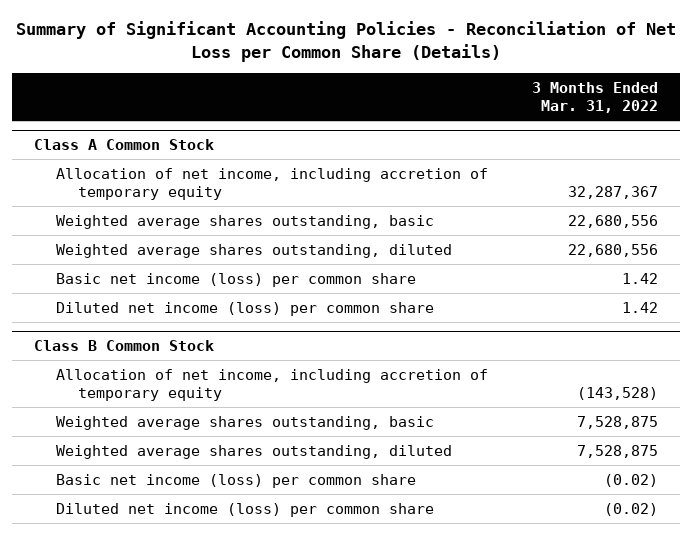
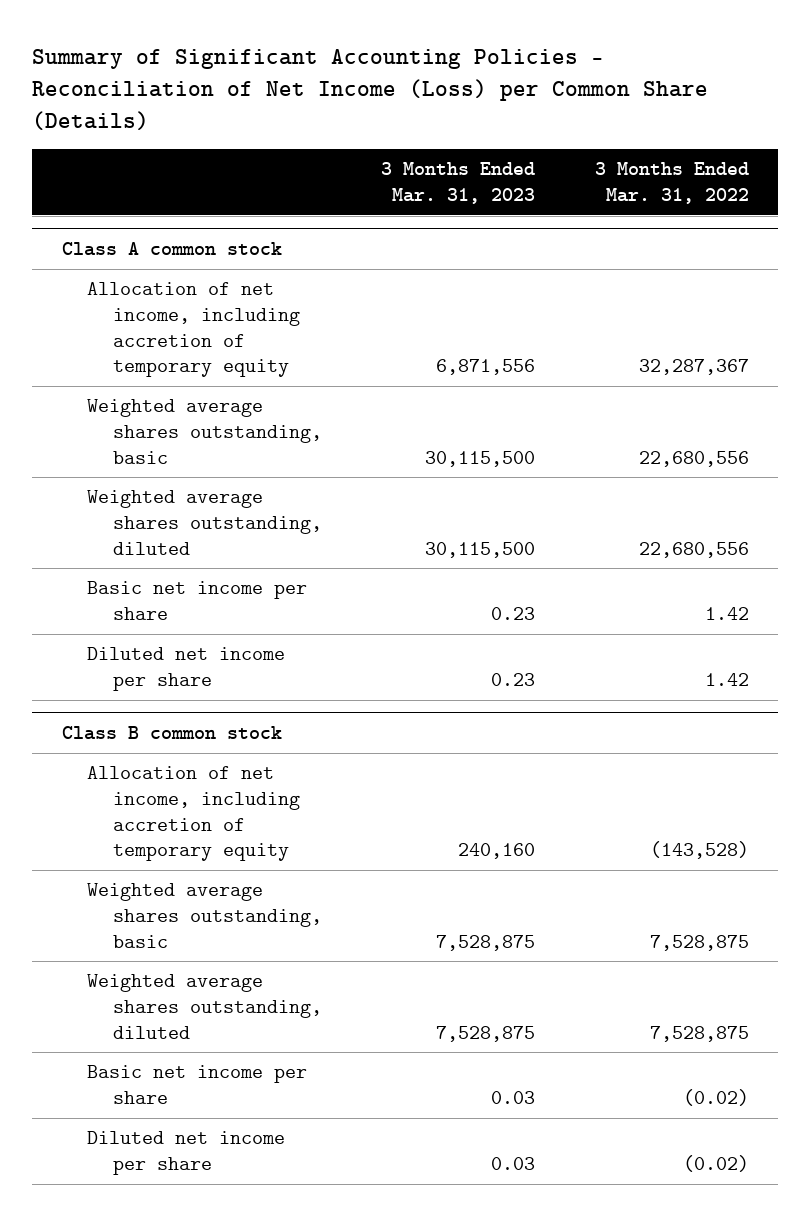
[15,20,676,62] Summary of Significant Accounting Policies - Reconciliation of Net Loss per Common Share (Details) -> [32,49,709,131] Summary of Significant Accounting Policies - Reconciliation of Net Income (Loss) per Common Share (Details)
none -> [381,162,536,204] 3 Months Ended Mar. 31, 2023
[34,139,215,151] Class A Common Stock -> [61,242,282,257] Class A common stock
[55,272,416,287] Basic net income (loss) per common share -> [87,581,308,620] Basic net income per share
[55,301,434,316] Diluted net income (loss) per common share -> [87,647,286,691] Diluted net income per share
[34,340,215,352] Class B Common Stock -> [61,726,282,741] Class B common stock
[55,473,416,488] Basic net income (loss) per common share -> [87,1065,308,1104] Basic net income per share
[55,502,434,517] Diluted net income (loss) per common share -> [87,1131,286,1175] Diluted net income per share

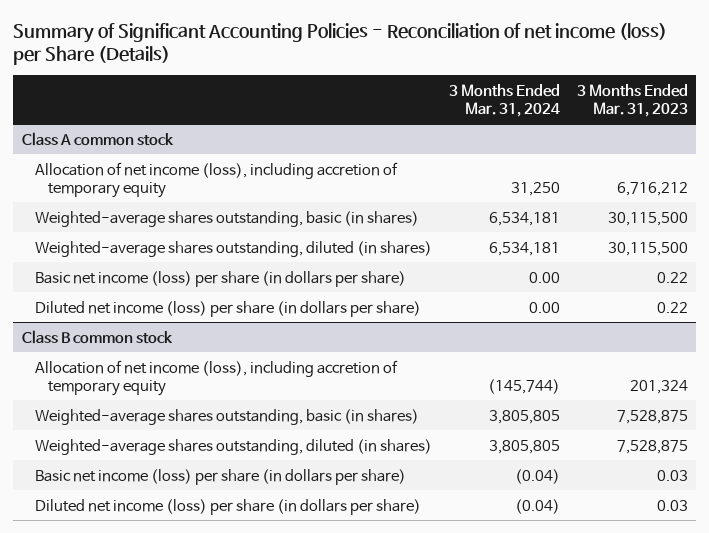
[32,49,709,131] Summary of Significant Accounting Policies - Reconciliation of Net Income (Loss) per Common Share (Details) -> [13,22,668,66] Summary of Significant Accounting Policies - Reconciliation of net income (loss) per Share (Details)
[594,162,749,204] 3 Months Ended Mar. 31, 2022 -> none
none -> [448,83,560,117] 3 Months Ended Mar. 31, 2024
[87,282,300,378] Allocation of net income, including accretion of temporary equity -> [34,161,398,198] Allocation of net income (loss), including accretion of temporary equity
[436,359,536,376] 6,871,556 -> [616,181,688,196] 6,716,212
[87,399,322,464] Weighted average shares outstanding, basic -> [34,210,419,227] Weighted-average shares outstanding, basic (in shares)
[87,490,322,555] Weighted average shares outstanding, diluted -> [34,240,432,257] Weighted-average shares outstanding, diluted (in shares)
[87,581,308,620] Basic net income per share -> [34,270,406,287] Basic net income (loss) per share (in dollars per share)
[491,606,536,620] 0.23 -> [656,271,688,283] 0.22
[87,647,286,691] Diluted net income per share -> [34,300,421,317] Diluted net income (loss) per share (in dollars per share)
[491,672,536,686] 0.23 -> [656,301,688,313] 0.22
[87,766,300,862] Allocation of net income, including accretion of temporary equity -> [34,359,398,396] Allocation of net income (loss), including accretion of temporary equity
[458,843,536,860] 240,160 -> [629,379,688,394] 201,324
[87,883,322,948] Weighted average shares outstanding, basic -> [34,408,419,425] Weighted-average shares outstanding, basic (in shares)
[87,974,322,1039] Weighted average shares outstanding, diluted -> [34,438,432,455] Weighted-average shares outstanding, diluted (in shares)
[87,1065,308,1104] Basic net income per share -> [34,468,406,485] Basic net income (loss) per share (in dollars per share)
[87,1131,286,1175] Diluted net income per share -> [34,498,421,515] Diluted net income (loss) per share (in dollars per share)

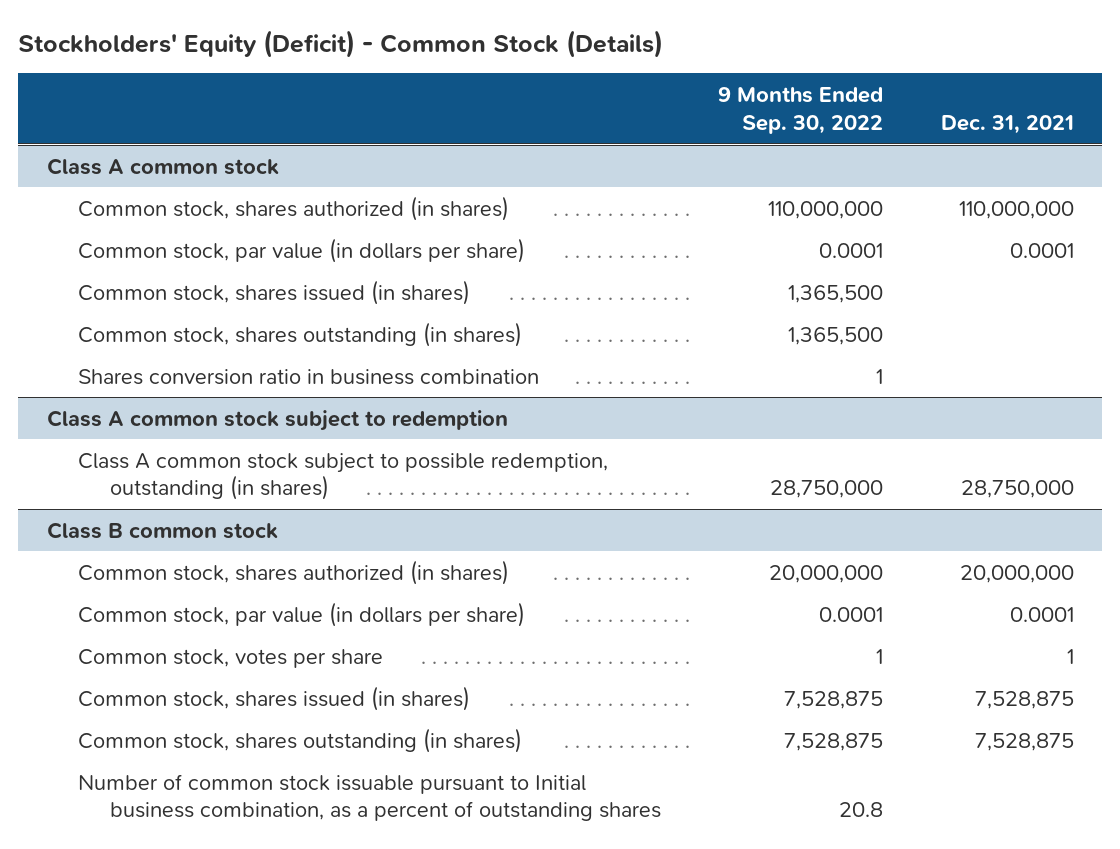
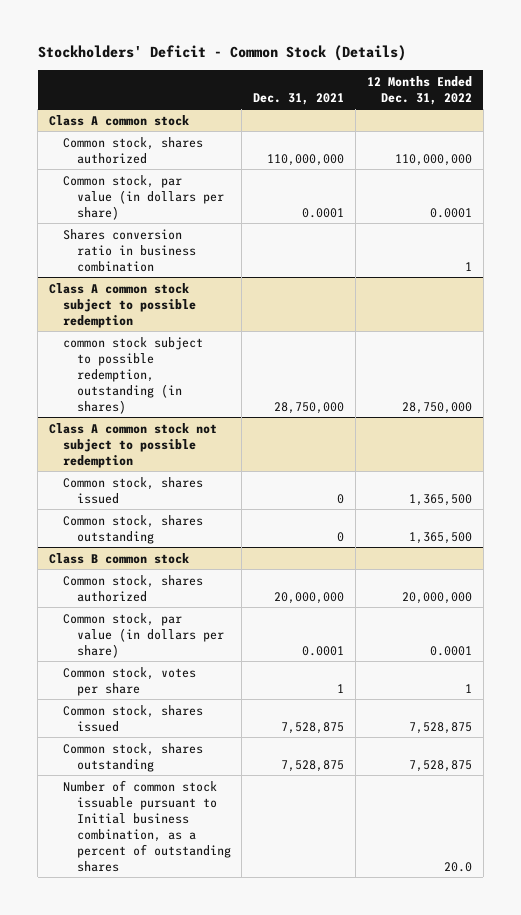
[17,29,663,58] Stockholders' Equity (Deficit) - Common Stock (Details) -> [37,45,406,62] Stockholders' Deficit - Common Stock (Details)
[718,86,884,134] 9 Months Ended Sep. 30, 2022 -> none
none -> [366,75,472,105] 12 Months Ended Dec. 31, 2022
[78,195,510,221] Common stock, shares authorized (in shares) -> [62,136,203,164] Common stock, shares authorized
[78,279,471,305] Common stock, shares issued (in shares) -> none
[78,321,523,347] Common stock, shares outstanding (in shares) -> none
[46,409,508,431] Class A common stock subject to redemption -> [49,282,196,328] Class A common stock subject to possible redemption
[78,452,609,501] Class A common stock subject to possible redemption, outstanding (in shares) -> [62,336,203,414] common stock subject to possible redemption, outstanding (in shares)
none -> [49,422,218,468] Class A common stock not subject to possible redemption
none -> [62,476,203,504] Common stock, shares issued
none -> [62,514,203,544] Common stock, shares outstanding
[78,559,510,585] Common stock, shares authorized (in shares) -> [62,574,203,602] Common stock, shares authorized
[78,685,471,711] Common stock, shares issued (in shares) -> [62,704,203,732] Common stock, shares issued
[78,727,523,753] Common stock, shares outstanding (in shares) -> [62,742,203,772] Common stock, shares outstanding

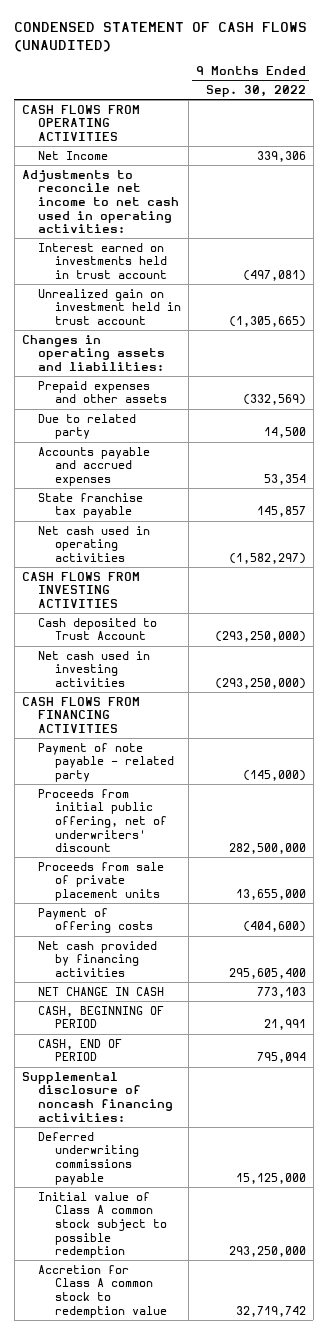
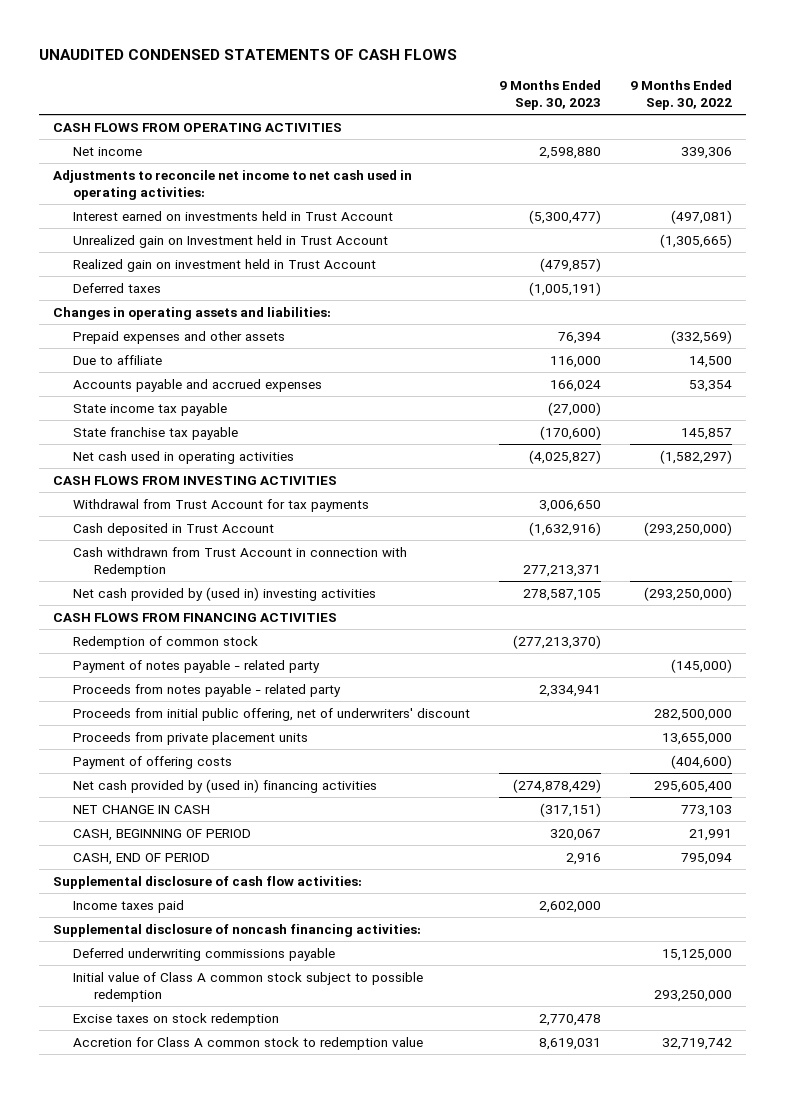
[14,22,308,52] CONDENSED STATEMENT OF CASH FLOWS (UNAUDITED) -> [39,48,458,60] UNAUDITED CONDENSED STATEMENTS OF CASH FLOWS
none -> [499,80,602,110] 9 Months Ended Sep. 30, 2023
[38,150,109,160] Net Income -> [73,146,143,156] Net income
[38,242,168,280] Interest earned on investments held in trust account -> [73,210,394,221] Interest earned on investments held in Trust Account
[38,288,182,326] Unrealized gain on investment held in trust account -> [73,234,389,248] Unrealized gain on Investment held in Trust Account
none -> [73,258,377,272] Realized gain on investment held in Trust Account
none -> [73,282,162,293] Deferred taxes
[38,413,137,440] Due to related party -> [73,354,163,365] Due to affiliate
none -> [73,402,228,416] State income tax payable
none -> [73,498,370,512] Withdrawal from Trust Account for tax payments
[38,617,158,641] Cash deposited to Trust Account -> [73,522,275,536] Cash deposited in Trust Account
none -> [73,546,408,577] Cash withdrawn from Trust Account in connection with Redemption
[38,650,151,688] Net cash used in investing activities -> [73,586,377,601] Net cash provided by (used in) investing activities
none -> [73,635,259,649] Redemption of common stock
[38,742,175,783] Payment of note payable - related party -> [73,659,321,673] Payment of notes payable - related party
none -> [73,683,342,697] Proceeds from notes payable - related party
[38,861,165,902] Proceeds from sale of private placement units -> [73,731,309,745] Proceeds from private placement units
[38,940,158,978] Net cash provided by financing activities -> [73,778,378,793] Net cash provided by (used in) financing activities
none -> [53,875,363,889] Supplemental disclosure of cash flow activities:
none -> [73,899,185,913] Income taxes paid
none -> [73,1012,280,1026] Excise taxes on stock redemption

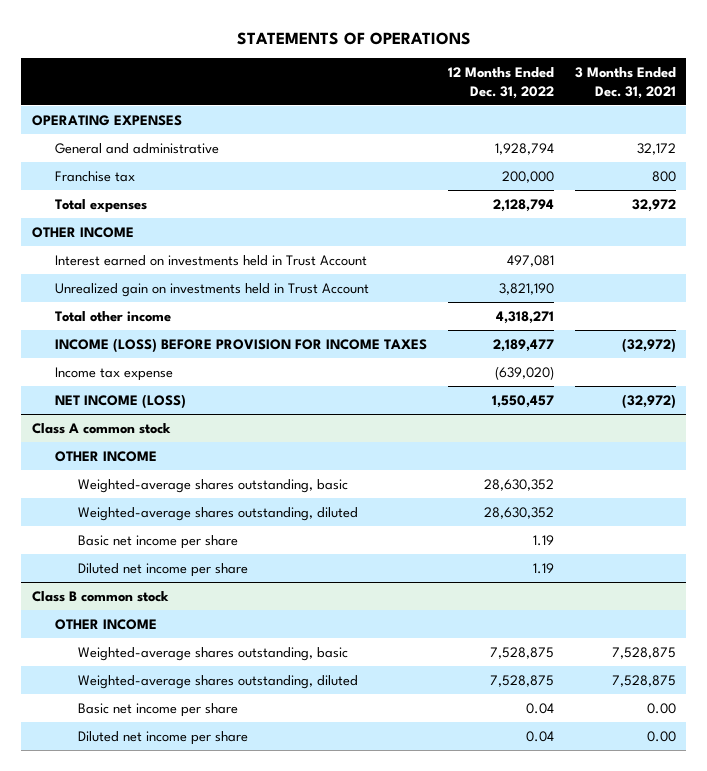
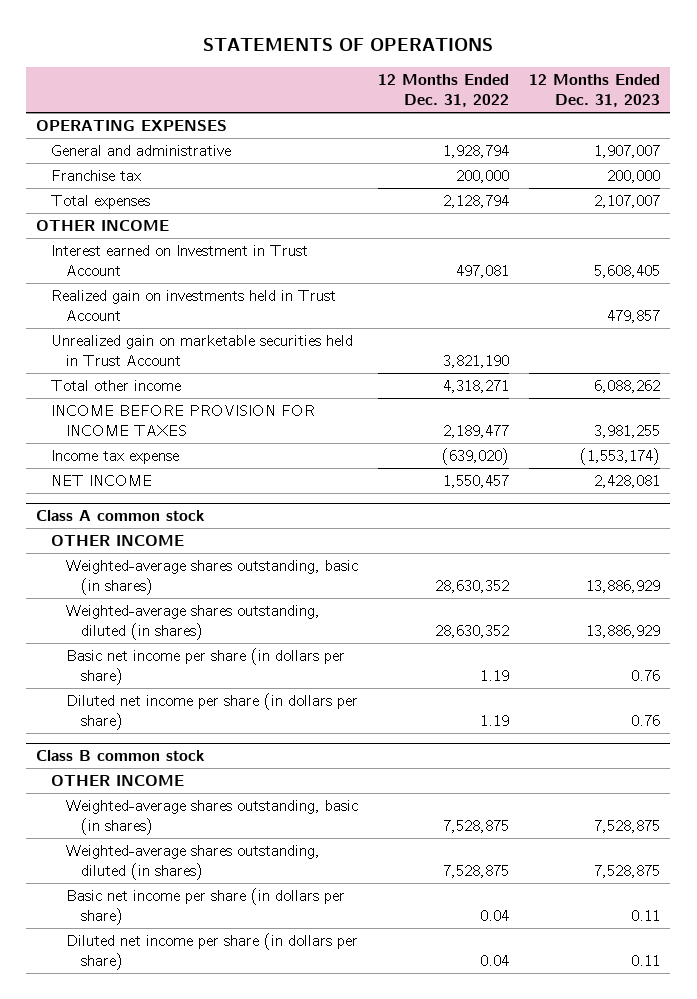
[574,67,676,99] 3 Months Ended Dec. 31, 2021 -> none
none -> [529,73,661,107] 12 Months Ended Dec. 31, 2023
[54,254,367,266] Interest earned on investments held in Trust Account -> [51,244,309,277] Interest earned on Investment in Trust Account
none -> [51,289,337,322] Realized gain on investments held in Trust Account
[54,282,369,297] Unrealized gain on investments held in Trust Account -> [51,334,354,367] Unrealized gain on marketable securities held in Trust Account
[54,337,427,353] INCOME (LOSS) BEFORE PROVISION FOR INCOME TAXES -> [51,404,316,437] INCOME BEFORE PROVISION FOR INCOME TAXES
[54,393,186,409] NET INCOME (LOSS) -> [51,474,153,486] NET INCOME
[77,478,348,493] Weighted-average shares outstanding, basic -> [66,559,359,596] Weighted-average shares outstanding, basic (in shares)
[77,506,358,521] Weighted-average shares outstanding, diluted -> [66,604,321,641] Weighted-average shares outstanding, diluted (in shares)
[77,534,238,549] Basic net income per share -> [66,647,346,686] Basic net income per share (in dollars per share)
[77,562,248,577] Diluted net income per share -> [66,692,359,731] Diluted net income per share (in dollars per share)
[77,646,348,661] Weighted-average shares outstanding, basic -> [66,799,359,836] Weighted-average shares outstanding, basic (in shares)
[77,674,358,689] Weighted-average shares outstanding, diluted -> [66,844,321,881] Weighted-average shares outstanding, diluted (in shares)
[77,702,238,717] Basic net income per share -> [66,887,346,926] Basic net income per share (in dollars per share)
[77,730,248,745] Diluted net income per share -> [66,932,359,971] Diluted net income per share (in dollars per share)

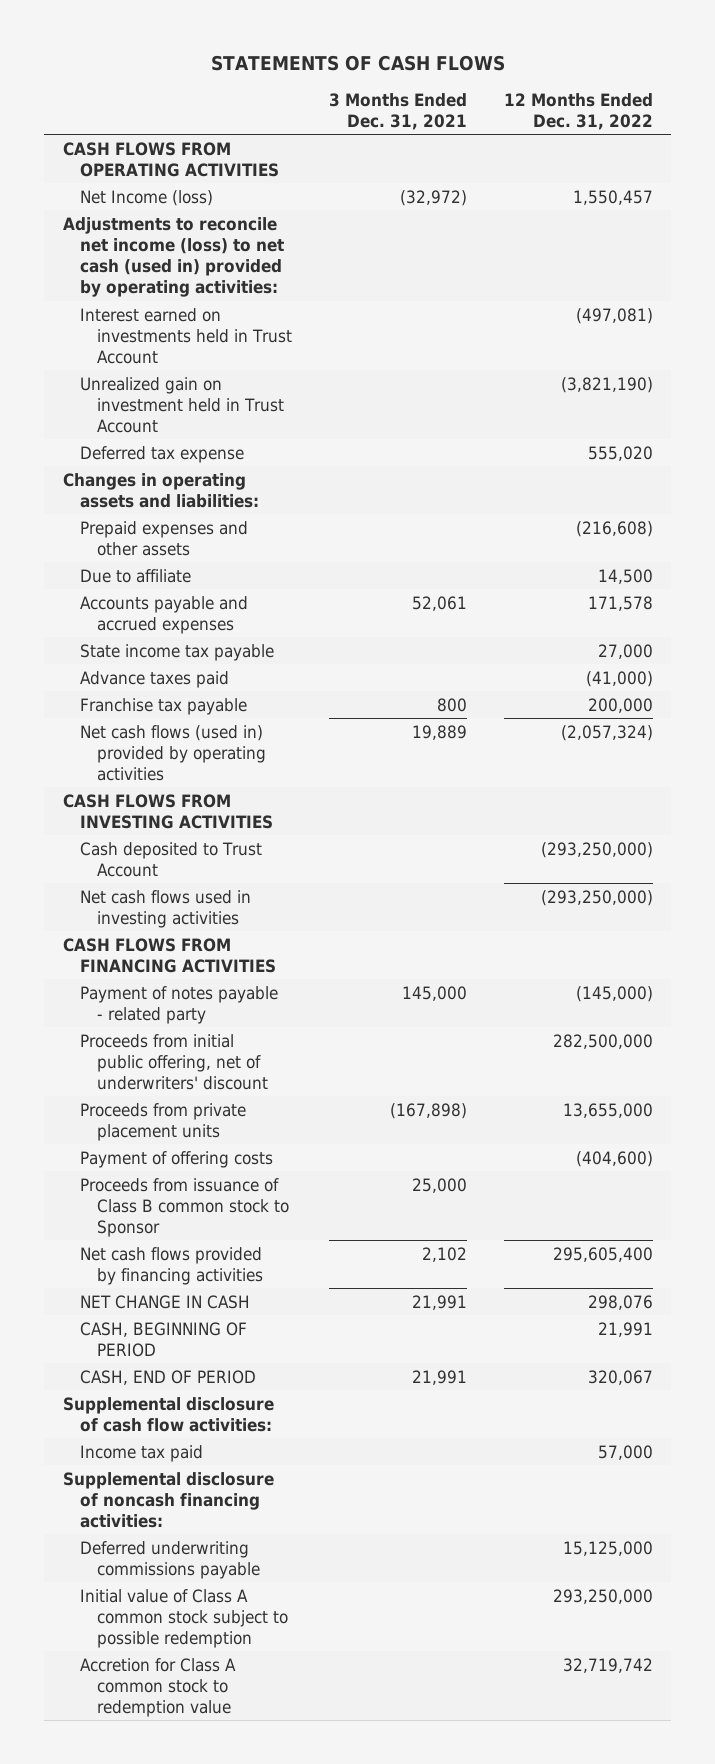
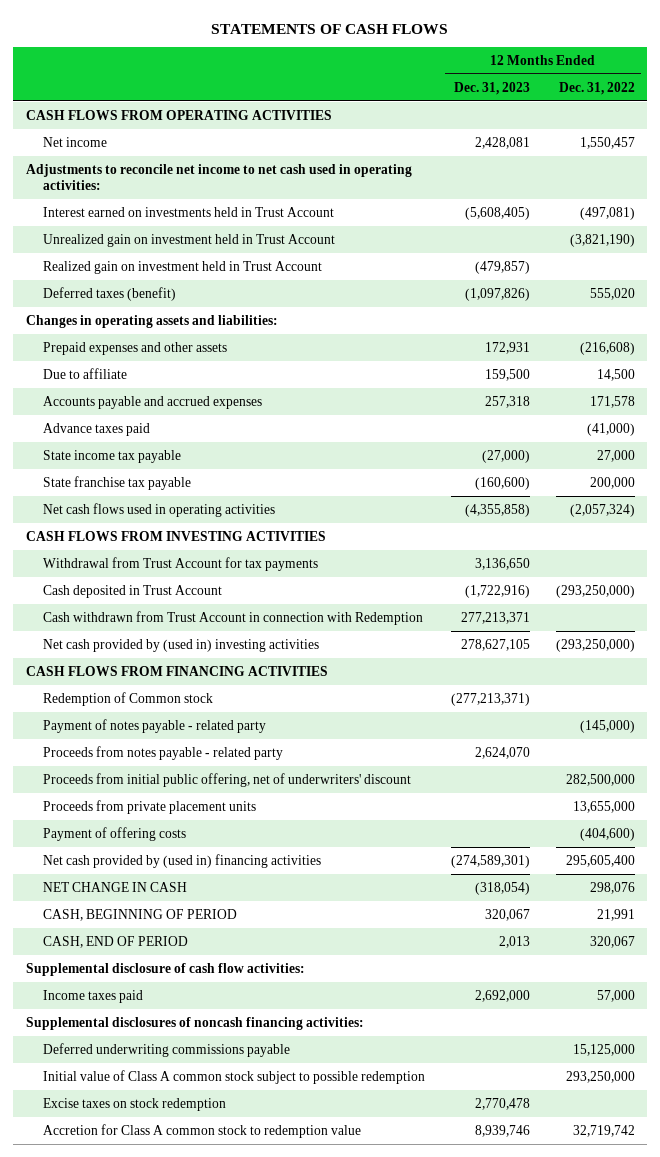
[328,92,467,130] 3 Months Ended Dec. 31, 2021 -> none
none -> [454,81,531,95] Dec. 31, 2023
[79,189,213,206] Net Income (loss) -> [43,136,108,147] Net income
[62,216,284,298] Adjustments to reconcile net income (loss) to net cash (used in) provided by operating activities: -> [25,163,412,190] Adjustments to reconcile net income to net cash used in operating activities:
none -> [43,260,323,274] Realized gain on investment held in Trust Account
[79,445,244,463] Deferred tax expense -> [43,286,177,301] Deferred taxes (benefit)
[79,643,274,661] State income tax payable -> [43,449,182,463] State income tax payable
[79,697,247,715] Franchise tax payable -> [43,475,192,490] State franchise tax payable
[79,724,266,781] Net cash flows (used in) provided by operating activities -> [43,502,276,517] Net cash flows used in operating activities
none -> [43,556,319,571] Withdrawal from Trust Account for tax payments
[79,841,262,877] Cash deposited to Trust Account -> [43,584,223,598] Cash deposited in Trust Account
none -> [43,610,424,625] Cash withdrawn from Trust Account in connection with Redemption
[79,889,251,928] Net cash flows used in investing activities -> [43,638,320,652] Net cash provided by (used in) investing activities
none -> [43,691,214,706] Redemption of Common stock
none -> [43,745,284,760] Proceeds from notes payable - related party
[79,1177,289,1237] Proceeds from issuance of Class B common stock to Sponsor -> none
[79,1246,263,1285] Net cash flows provided by financing activities -> [43,853,322,868] Net cash provided by (used in) financing activities
[79,1444,203,1462] Income tax paid -> [43,989,144,1003] Income taxes paid
[62,1471,274,1528] Supplemental disclosure of noncash financing activities: -> [25,1016,364,1030] Supplemental disclosures of noncash financing activities:
none -> [43,1097,227,1111] Excise taxes on stock redemption

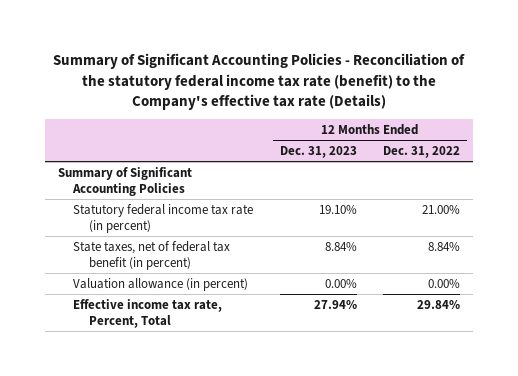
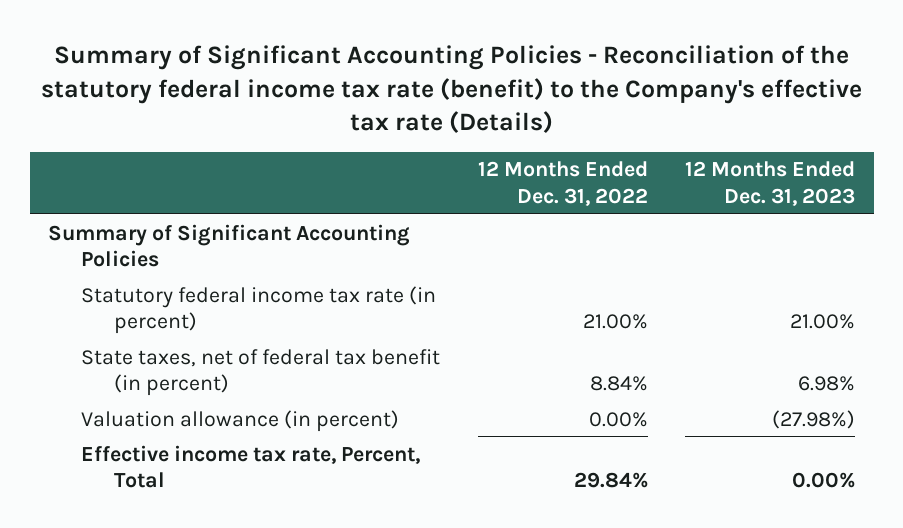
[318,204,357,214] 19.10% -> [790,313,856,329] 21.00%
[324,241,357,251] 8.84% -> [798,375,856,391] 6.98%
[324,278,357,288] 0.00% -> [772,409,856,429] (27.98%)
[313,299,357,309] 27.94% -> [792,471,856,488] 0.00%

